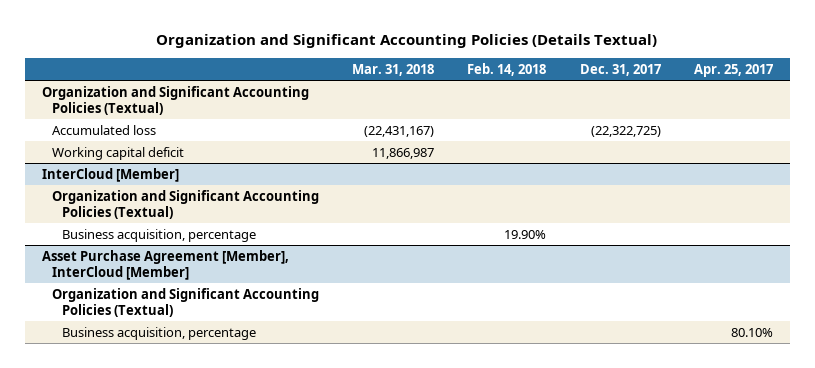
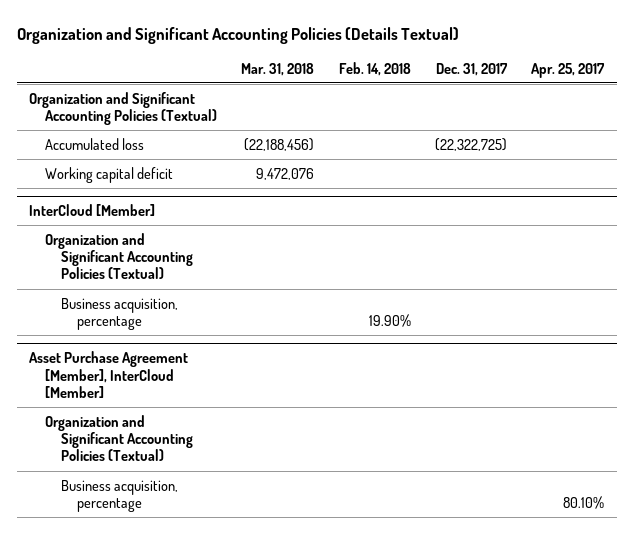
[364,125,435,137] (22,431,167) -> [244,137,315,151] (22,188,456)
[372,147,435,159] 11,866,987 -> [256,167,315,180] 9,472,076

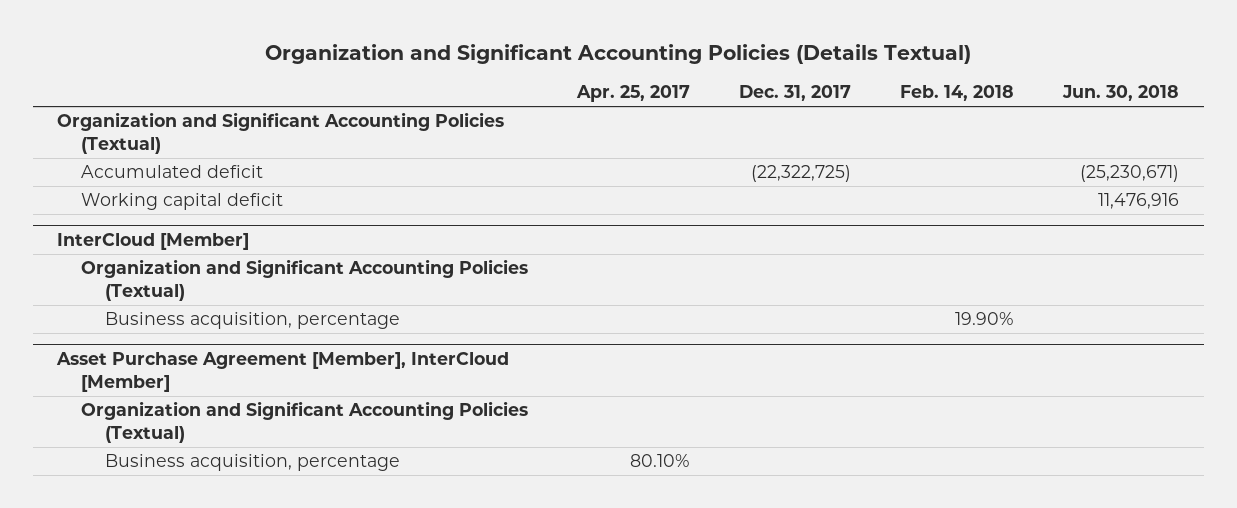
[241,62,315,76] Mar. 31, 2018 -> none
none -> [1062,85,1180,102] Jun. 30, 2018
[45,137,145,150] Accumulated loss -> [81,165,264,179] Accumulated deficit

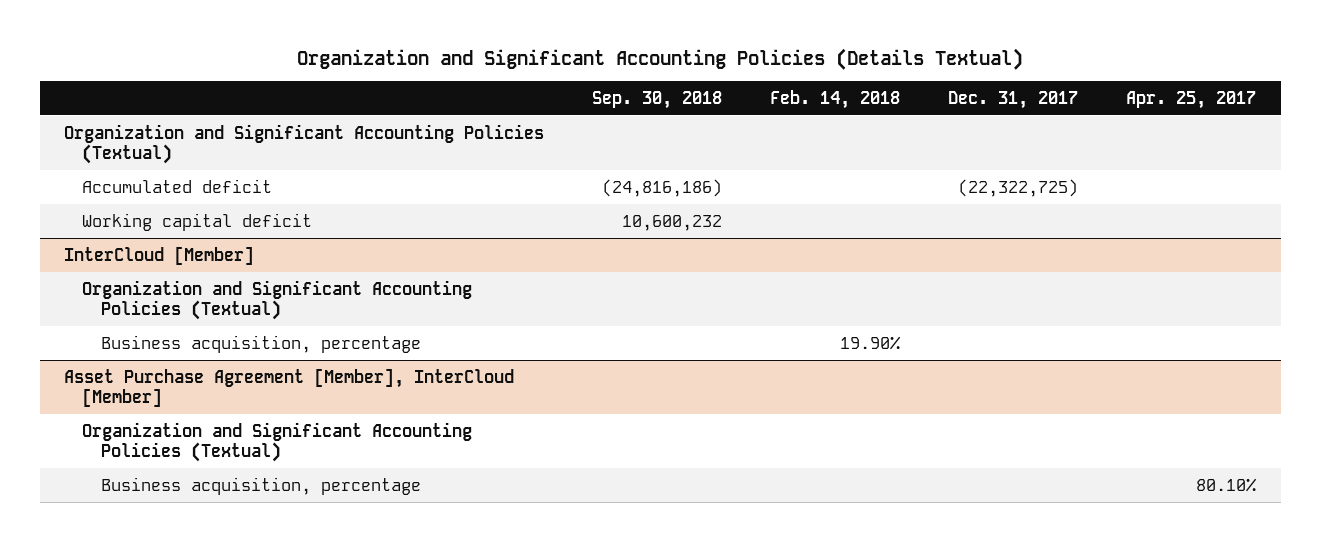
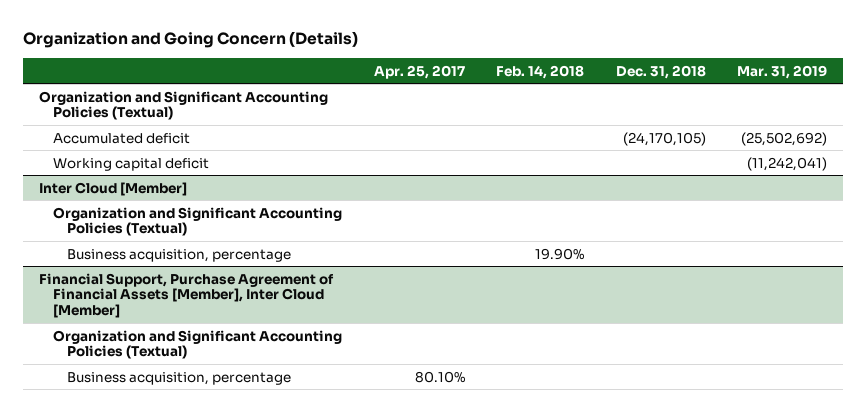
[297,47,1024,70] Organization and Significant Accounting Policies (Details Textual) -> [23,31,359,49] Organization and Going Concern (Details)
[591,90,722,109] Sep. 30, 2018 -> none
[948,90,1079,109] Dec. 31, 2017 -> none
none -> [615,64,706,79] Dec. 31, 2018
none -> [736,64,827,79] Mar. 31, 2019
[63,245,254,265] InterCloud [Member] -> [39,181,188,196] Inter Cloud [Member]
[63,367,514,408] Asset Purchase Agreement [Member], InterCloud [Member] -> [39,272,335,318] Financial Support, Purchase Agreement of Financial Assets [Member], Inter Cloud [Member]

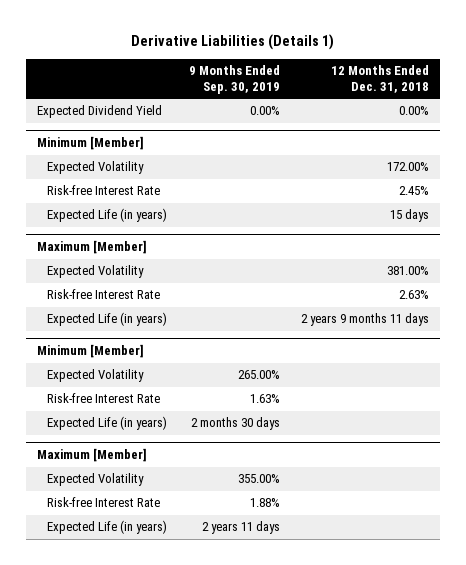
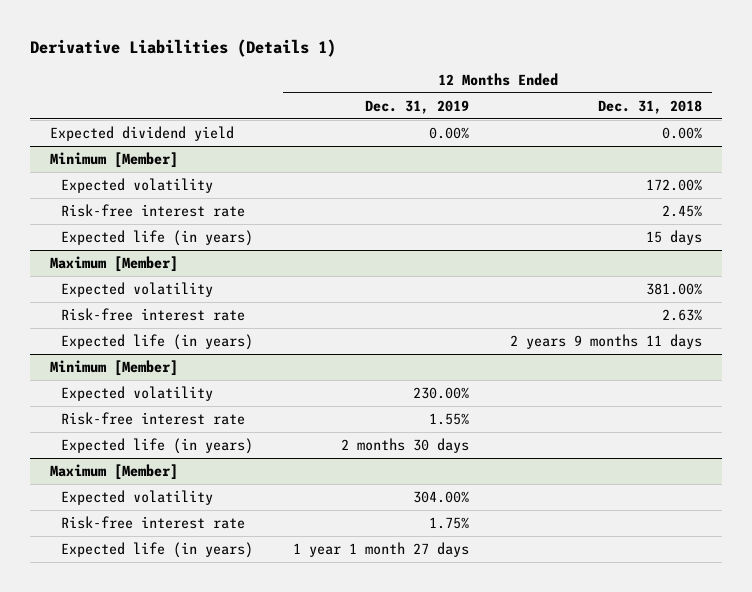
[188,65,280,94] 9 Months Ended Sep. 30, 2019 -> none
none -> [365,99,470,114] Dec. 31, 2019
[36,105,162,119] Expected Dividend Yield -> [50,125,235,141] Expected dividend yield
[47,161,145,175] Expected Volatility -> [60,177,213,193] Expected volatility
[47,185,161,196] Risk-free Interest Rate -> [60,203,245,217] Risk-free interest rate
[47,208,168,223] Expected Life (in years) -> [60,229,253,246] Expected life (in years)
[47,265,145,279] Expected Volatility -> [60,281,213,297] Expected volatility
[47,289,161,300] Risk-free Interest Rate -> [60,307,245,321] Risk-free interest rate
[47,312,168,327] Expected Life (in years) -> [60,333,253,350] Expected life (in years)
[47,369,145,383] Expected Volatility -> [60,385,213,401] Expected volatility
[47,393,161,404] Risk-free Interest Rate -> [60,411,245,425] Risk-free interest rate
[47,416,168,431] Expected Life (in years) -> [60,437,253,454] Expected life (in years)
[47,473,145,487] Expected Volatility -> [60,489,213,505] Expected volatility
[47,497,161,508] Risk-free Interest Rate -> [60,515,245,529] Risk-free interest rate
[47,520,168,535] Expected Life (in years) -> [60,541,253,558] Expected life (in years)

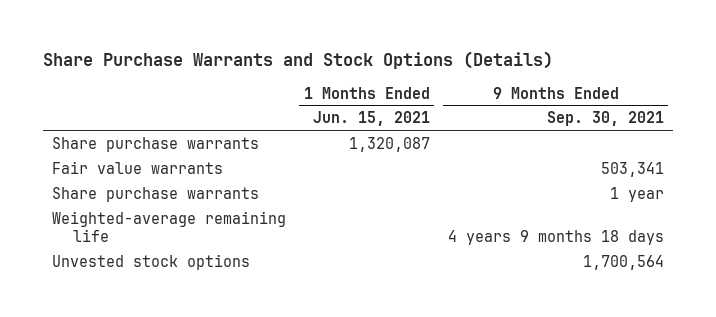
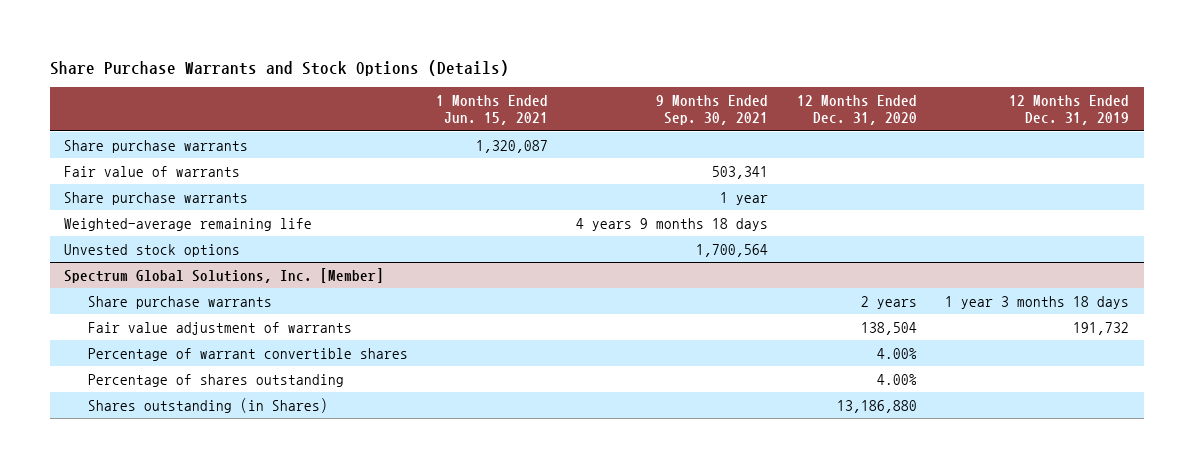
none -> [796,94,917,126] 12 Months Ended Dec. 31, 2020
none -> [1009,94,1130,126] 12 Months Ended Dec. 31, 2019
[51,160,223,174] Fair value warrants -> [64,165,241,177] Fair value of warrants
none -> [64,267,385,283] Spectrum Global Solutions, Inc. [Member]
none -> [87,295,272,309] Share purchase warrants
none -> [87,321,352,335] Fair value adjustment of warrants
none -> [87,347,408,361] Percentage of warrant convertible shares
none -> [87,373,344,387] Percentage of shares outstanding
none -> [87,397,328,413] Shares outstanding (in Shares)

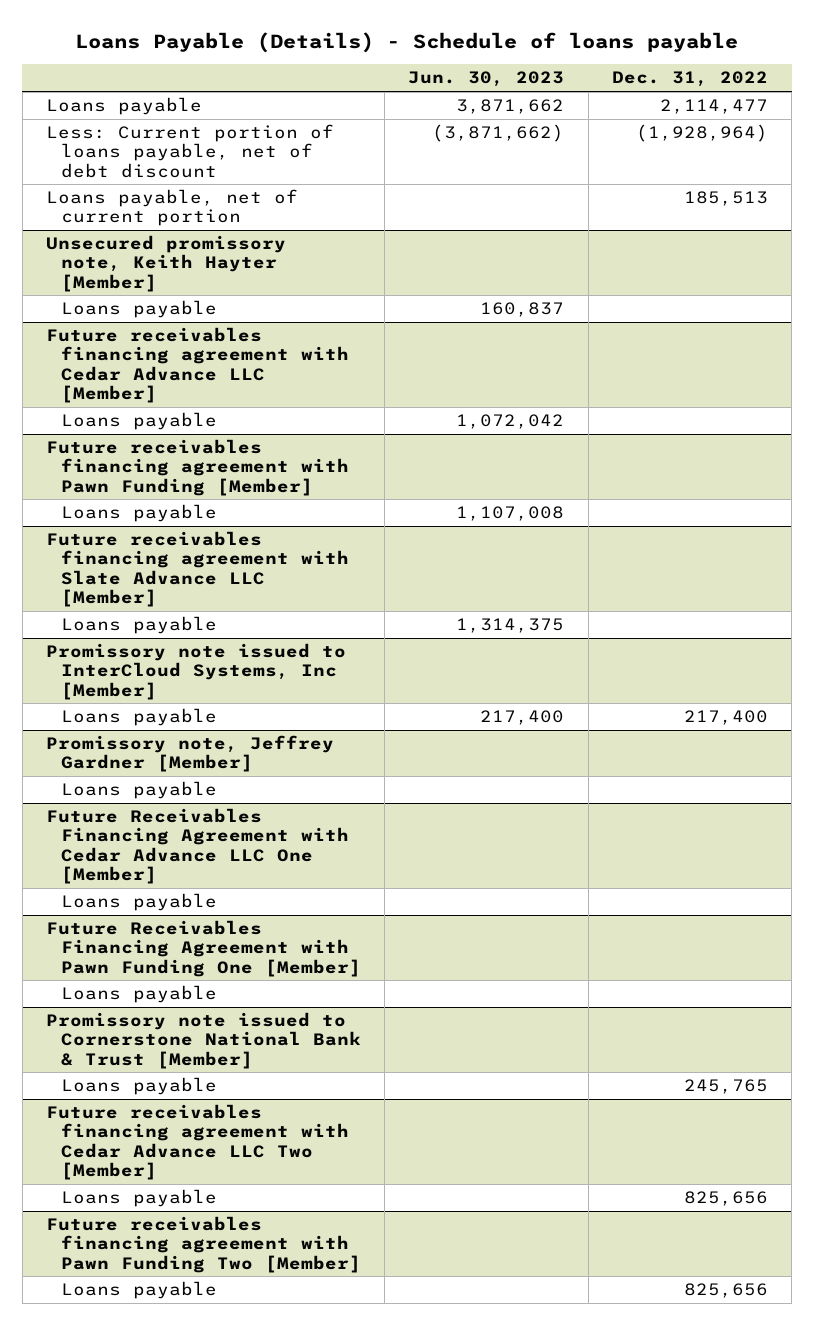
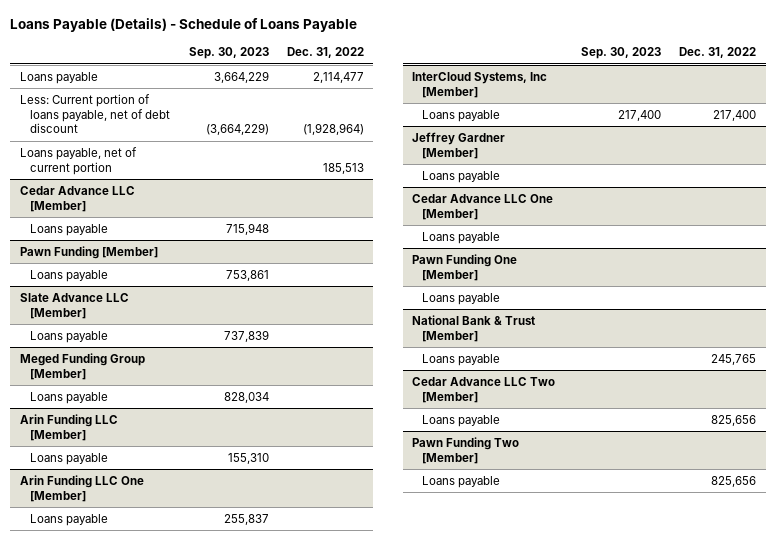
[74,31,738,53] Loans Payable (Details) - Schedule of loans payable -> [10,17,358,32] Loans Payable (Details) - Schedule of Loans Payable
[408,71,565,88] Jun. 30, 2023 -> none
none -> [188,47,269,60] Sep. 30, 2023
[46,235,287,292] Unsecured promissory note, Keith Hayter [Member] -> none
[60,300,217,319] Loans payable -> none
[46,327,349,403] Future receivables financing agreement with Cedar Advance LLC [Member] -> [19,185,135,212] Cedar Advance LLC [Member]
[46,439,349,496] Future receivables financing agreement with Pawn Funding [Member] -> [19,245,158,259] Pawn Funding [Member]
[46,531,349,607] Future receivables financing agreement with Slate Advance LLC [Member] -> [19,292,129,319] Slate Advance LLC [Member]
none -> [19,352,145,380] Meged Funding Group [Member]
none -> [30,391,109,404] Loans payable
none -> [19,413,118,441] Arin Funding LLC [Member]
none -> [30,452,109,465] Loans payable
none -> [19,474,144,502] Arin Funding LLC One [Member]
none -> [30,513,109,526] Loans payable
[46,643,347,700] Promissory note issued to InterCloud Systems, Inc [Member] -> [411,71,547,98] InterCloud Systems, Inc [Member]
[46,735,335,773] Promissory note, Jeffrey Gardner [Member] -> [411,131,505,159] Jeffrey Gardner [Member]
[46,808,349,884] Future Receivables Financing Agreement with Cedar Advance LLC One [Member] -> [411,193,553,220] Cedar Advance LLC One [Member]
[46,920,361,977] Future Receivables Financing Agreement with Pawn Funding One [Member] -> [411,253,517,281] Pawn Funding One [Member]
[46,1012,361,1069] Promissory note issued to Cornerstone National Bank & Trust [Member] -> [411,314,535,342] National Bank & Trust [Member]
[46,1104,349,1180] Future receivables financing agreement with Cedar Advance LLC Two [Member] -> [411,376,555,403] Cedar Advance LLC Two [Member]
[46,1216,361,1273] Future receivables financing agreement with Pawn Funding Two [Member] -> [411,436,519,464] Pawn Funding Two [Member]

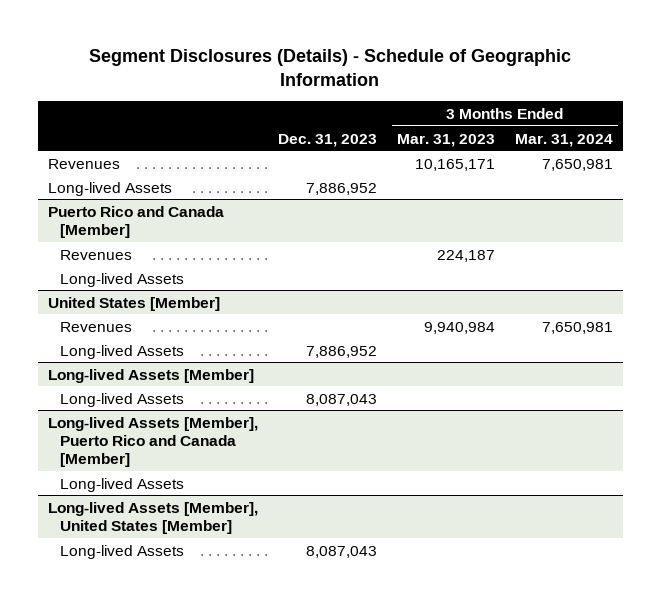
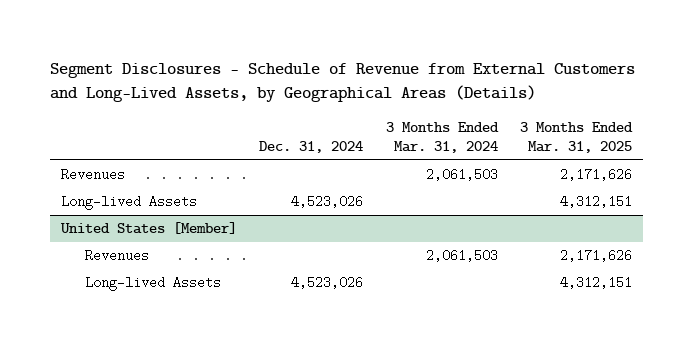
[89,48,572,86] Segment Disclosures (Details) - Schedule of Geographic Information -> [49,63,635,103] Segment Disclosures - Schedule of Revenue from External Customers and Long-Lived Assets, by Geographical Areas (Details)
[277,133,377,147] Dec. 31, 2023 -> none
[396,133,495,147] Mar. 31, 2023 -> none
none -> [259,140,364,153] Dec. 31, 2024
none -> [520,122,634,153] 3 Months Ended Mar. 31, 2025
[541,158,613,171] 7,650,981 -> [425,168,498,182] 2,061,503
[47,205,224,238] Puerto Rico and Canada [Member] -> none
[59,249,132,260] Revenues -> none
[59,272,184,287] Long-lived Assets -> none
[541,321,613,334] 7,650,981 -> [425,249,498,263] 2,061,503
[47,368,254,383] Long-lived Assets [Member] -> none
[59,392,184,407] Long-lived Assets -> none
[47,416,258,468] Long-lived Assets [Member], Puerto Rico and Canada [Member] -> none
[59,477,184,492] Long-lived Assets -> none
[47,501,258,534] Long-lived Assets [Member], United States [Member] -> none
[59,544,184,559] Long-lived Assets -> none

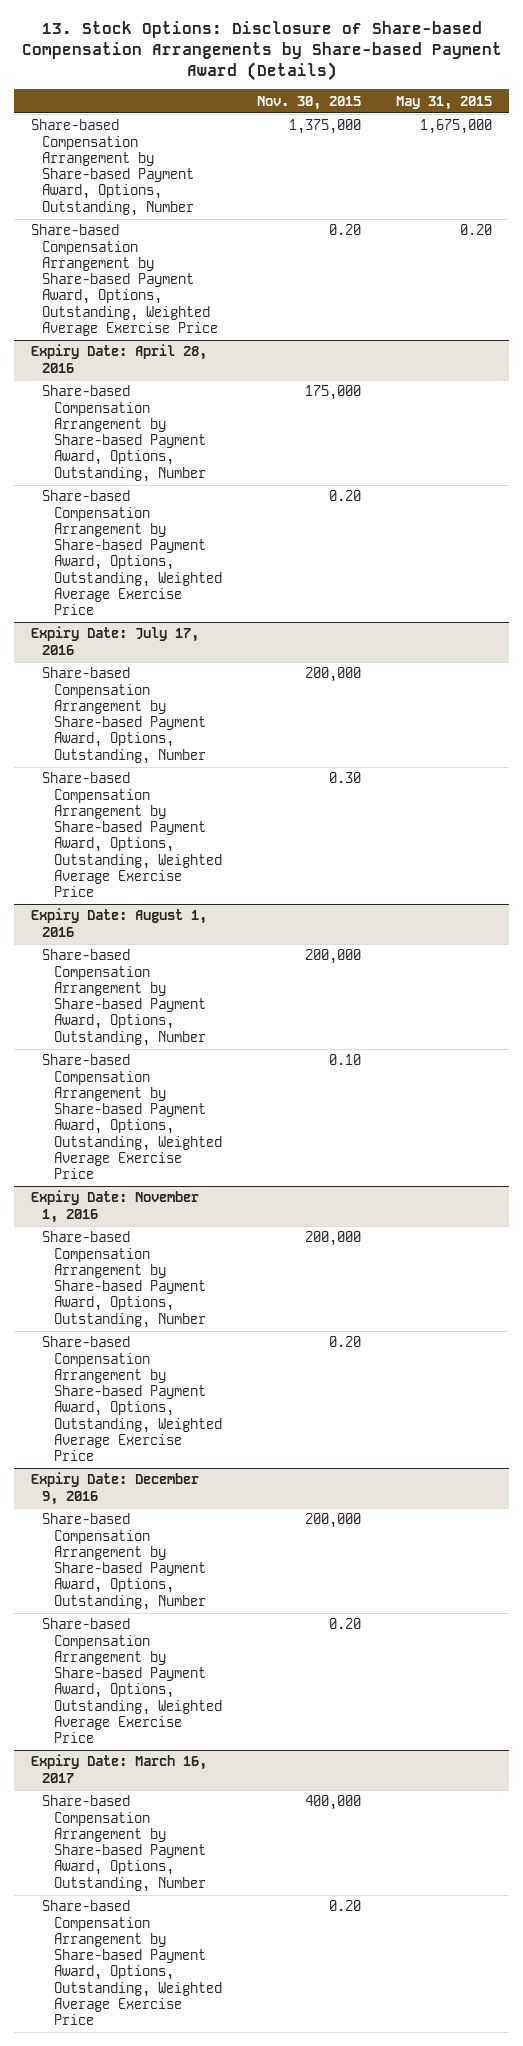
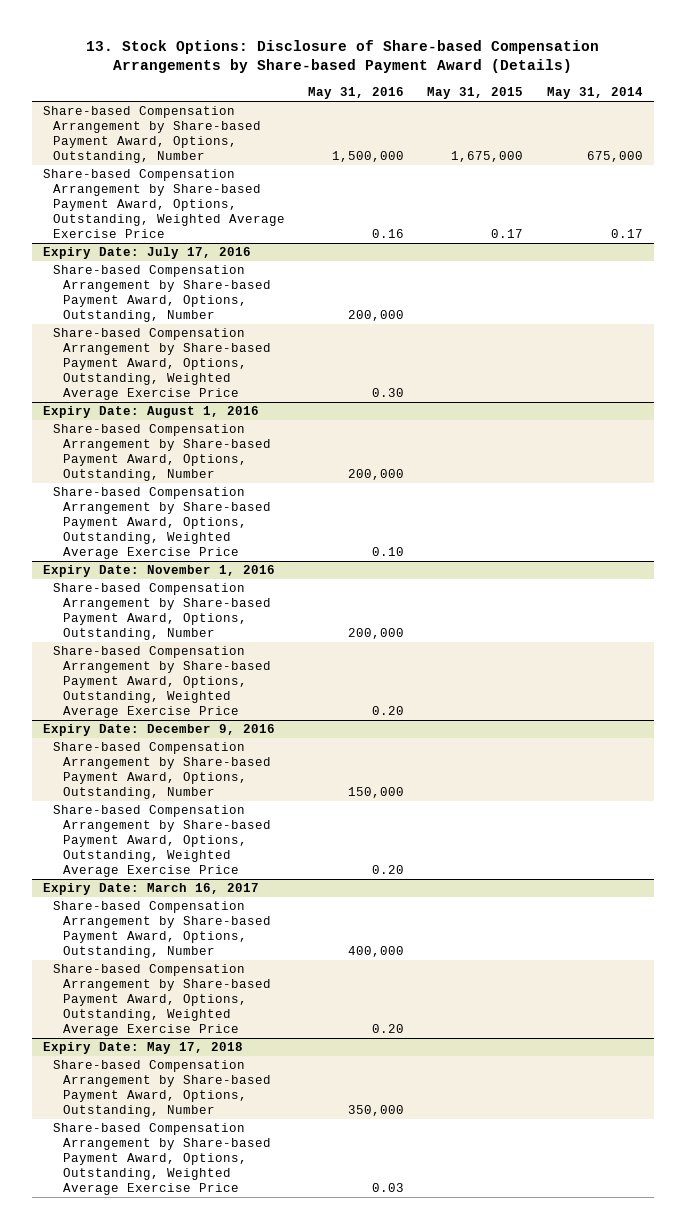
[256,95,361,110] Nov. 30, 2015 -> none
none -> [308,87,405,100] May 31, 2016
none -> [546,87,643,100] May 31, 2014
[31,344,208,373] Expiry Date: April 28, 2016 -> none
[42,385,206,482] Share-based Compensation Arrangement by Share-based Payment Award, Options, Outstanding, Number -> none
[42,490,222,616] Share-based Compensation Arrangement by Share-based Payment Award, Options, Outstanding, Weighted Average Exercise Price -> none
[459,224,492,236] 0.20 -> [491,229,524,239] 0.17
none -> [43,1042,244,1055] Expiry Date: May 17, 2018
none -> [52,1060,271,1118] Share-based Compensation Arrangement by Share-based Payment Award, Options, Outstanding, Number
none -> [52,1123,271,1196] Share-based Compensation Arrangement by Share-based Payment Award, Options, Outstanding, Weighted Average Exercise Price

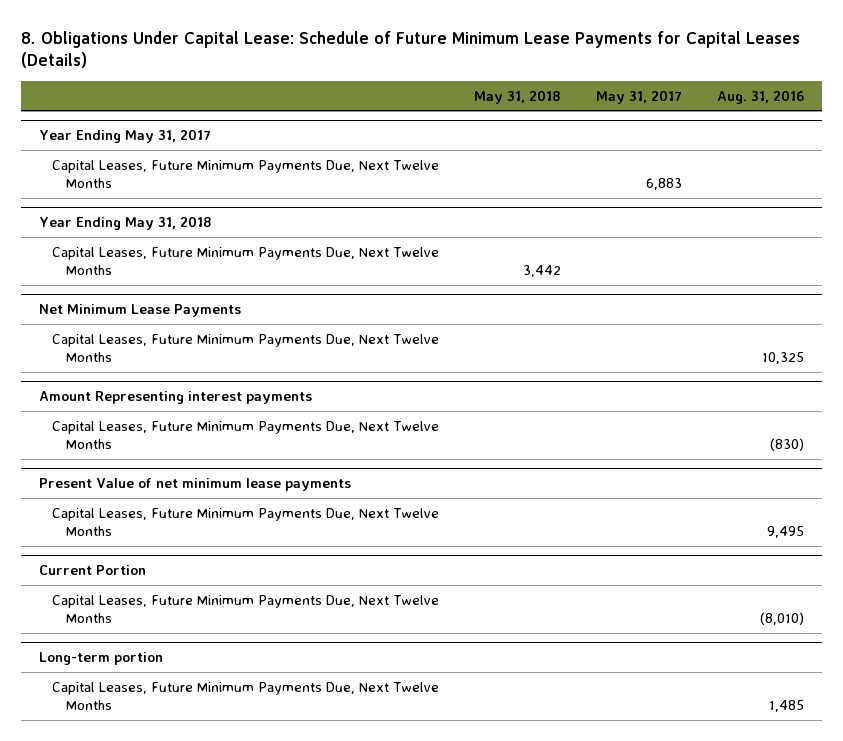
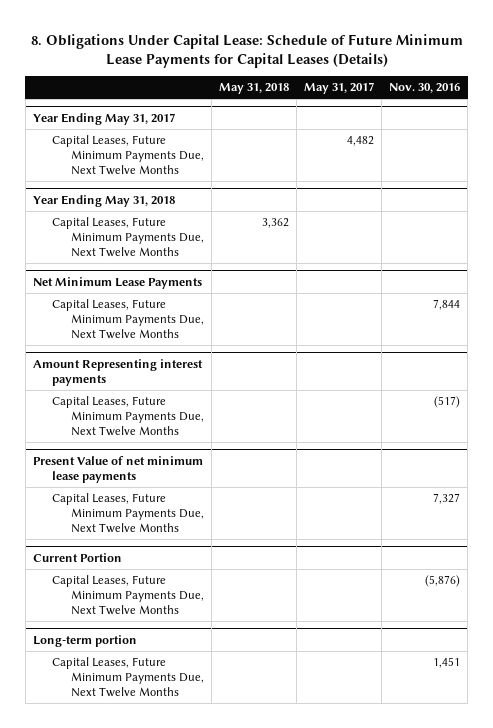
[717,89,805,104] Aug. 31, 2016 -> none
none -> [389,83,461,94] Nov. 30, 2016
[646,178,683,191] 6,883 -> [347,136,375,147] 4,482
[523,265,562,278] 3,442 -> [262,218,290,229] 3,362

